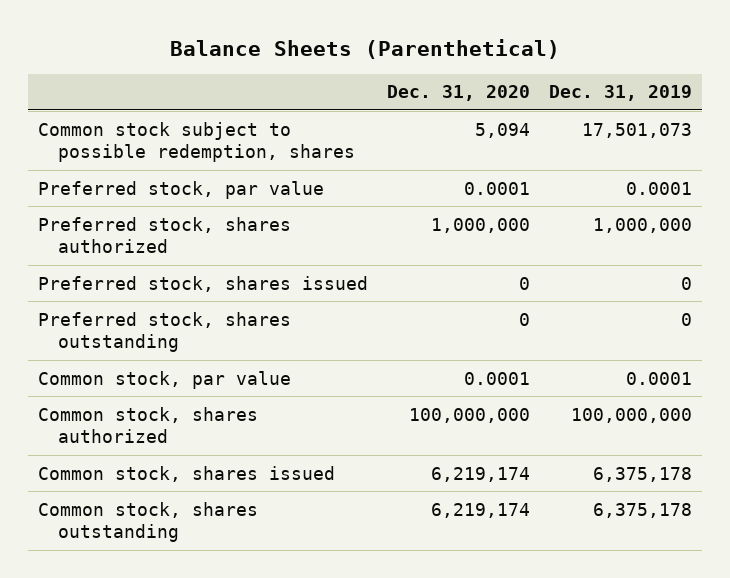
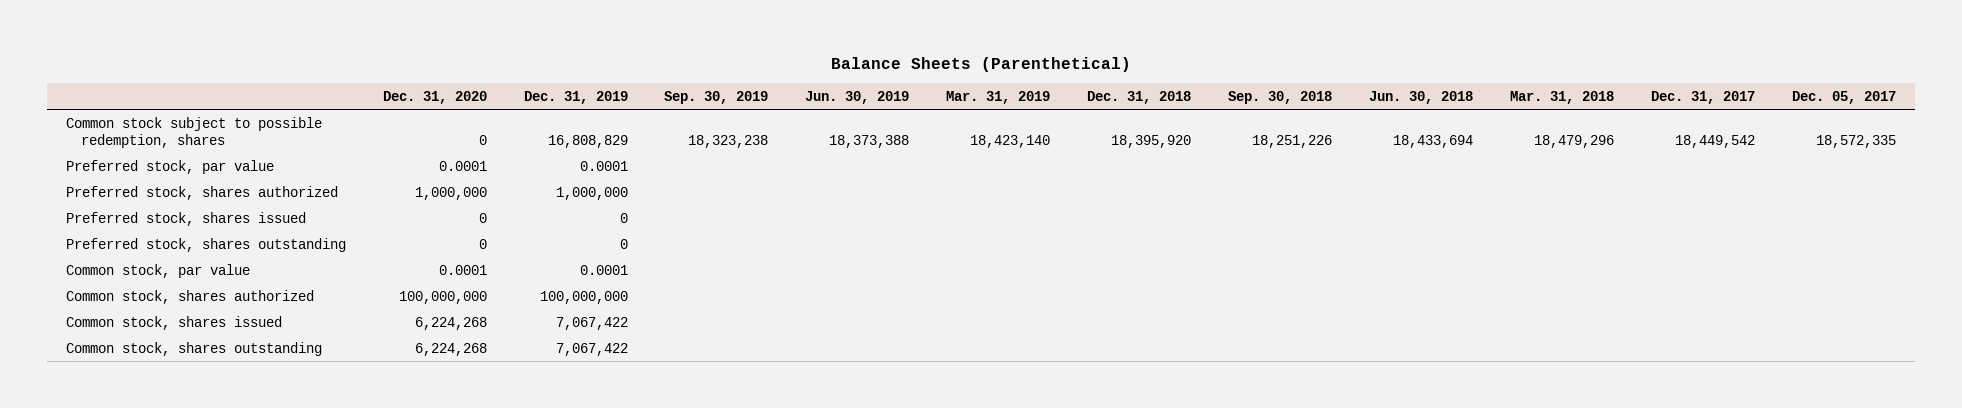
none -> [664,90,769,104] Sep. 30, 2019
none -> [805,90,910,104] Jun. 30, 2019
none -> [946,90,1051,104] Mar. 31, 2019
none -> [1087,90,1192,104] Dec. 31, 2018
none -> [1228,90,1333,104] Sep. 30, 2018
none -> [1369,90,1474,104] Jun. 30, 2018
none -> [1510,90,1615,104] Mar. 31, 2018
none -> [1651,90,1756,104] Dec. 31, 2017
none -> [1792,90,1897,104] Dec. 05, 2017
[474,122,530,138] 5,094 -> [478,134,487,145] 0
[582,122,693,138] 17,501,073 -> [547,134,628,148] 16,808,829
[430,466,530,482] 6,219,174 -> [414,316,487,330] 6,224,268
[593,466,693,482] 6,375,178 -> [555,316,628,330] 7,067,422
[430,502,530,518] 6,219,174 -> [414,342,487,356] 6,224,268
[593,502,693,518] 6,375,178 -> [555,342,628,356] 7,067,422

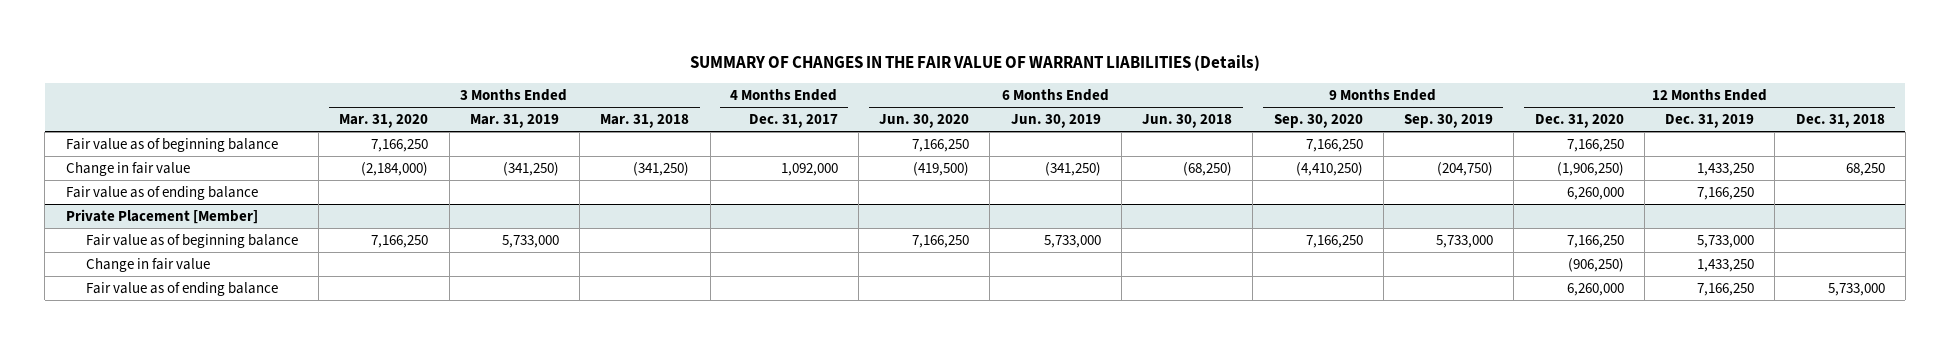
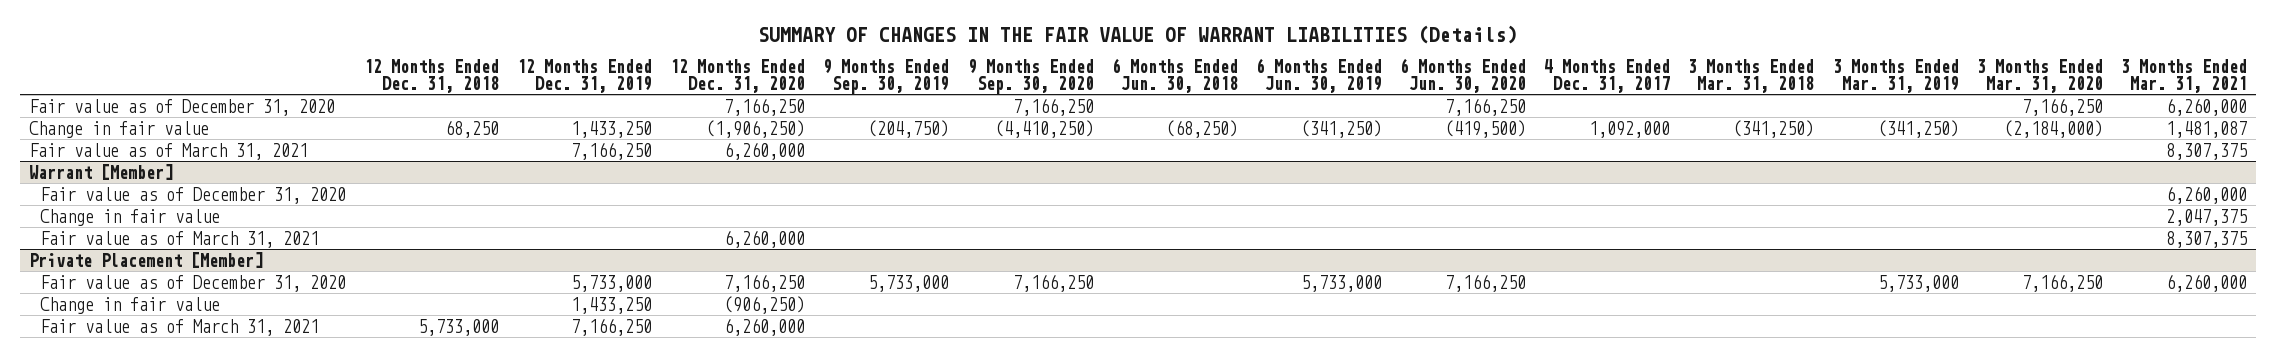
none -> [2120,59,2247,93] 3 Months Ended Mar. 31, 2021
[65,137,278,152] Fair value as of beginning balance -> [29,98,336,116] Fair value as of December 31, 2020
[65,185,258,200] Fair value as of ending balance -> [29,142,309,160] Fair value as of March 31, 2021
none -> [29,163,174,180] Warrant [Member]
none -> [39,186,346,204] Fair value as of December 31, 2020
none -> [39,208,220,226] Change in fair value
none -> [39,230,319,248] Fair value as of March 31, 2021
[85,233,298,248] Fair value as of beginning balance -> [39,274,346,292] Fair value as of December 31, 2020
[85,281,278,296] Fair value as of ending balance -> [39,318,319,336] Fair value as of March 31, 2021

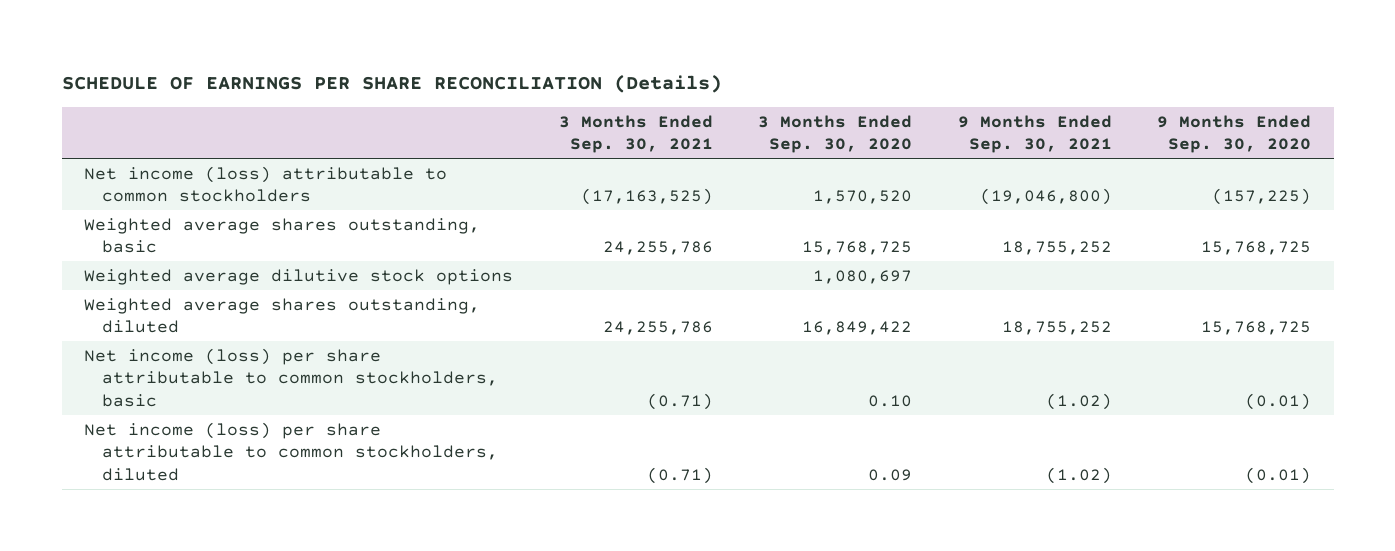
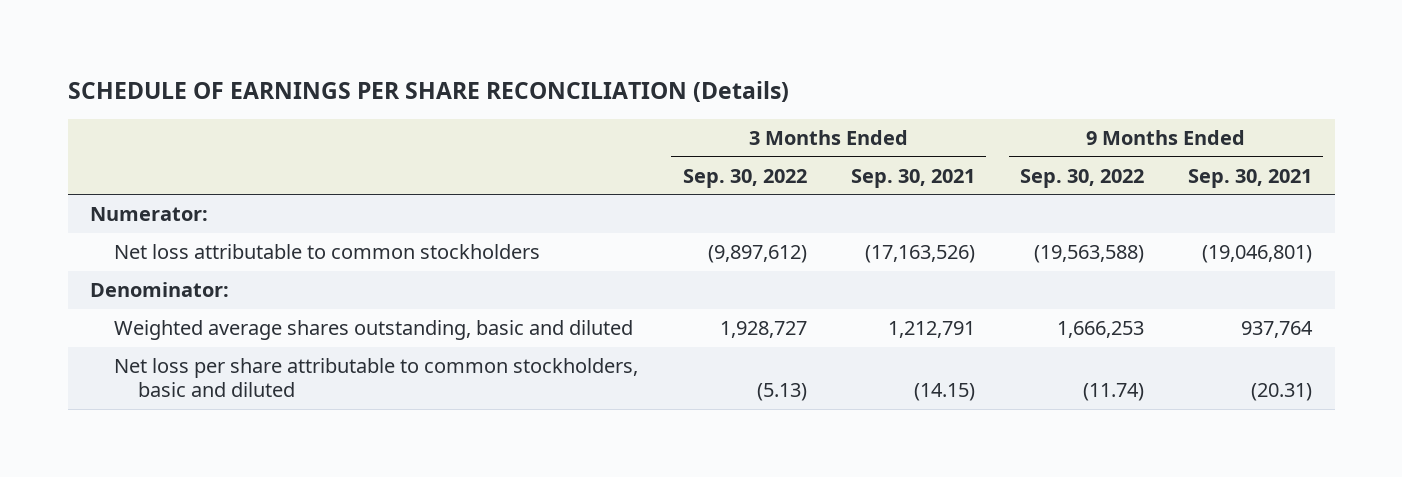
[758,114,913,154] 3 Months Ended Sep. 30, 2020 -> none
[1156,114,1311,154] 9 Months Ended Sep. 30, 2020 -> none
none -> [682,168,807,188] Sep. 30, 2022
none -> [1019,168,1144,188] Sep. 30, 2022
[84,268,514,285] Weighted average dilutive stock options -> none
[84,297,481,334] Weighted average shares outstanding, diluted -> none
[84,421,498,481] Net income (loss) per share attributable to common stockholders, diluted -> none
none -> [89,207,208,222] Numerator:
[84,165,448,203] Net income (loss) attributable to common stockholders -> [113,244,540,260] Net loss attributable to common stockholders
[580,188,713,206] (17,163,525) -> [865,245,976,264] (17,163,526)
[979,188,1112,206] (19,046,800) -> [1202,245,1313,264] (19,046,801)
none -> [89,282,229,298] Denominator:
[84,217,481,254] Weighted average shares outstanding, basic -> [113,320,633,341] Weighted average shares outstanding, basic and diluted
[602,241,713,256] 24,255,786 -> [888,321,976,339] 1,212,791
[1001,241,1112,256] 18,755,252 -> [1241,321,1314,339] 937,764
[84,347,498,407] Net income (loss) per share attributable to common stockholders, basic -> [113,358,638,398] Net loss per share attributable to common stockholders, basic and diluted
[646,392,713,410] (0.71) -> [914,383,976,402] (14.15)
[1045,392,1112,410] (1.02) -> [1251,383,1313,402] (20.31)

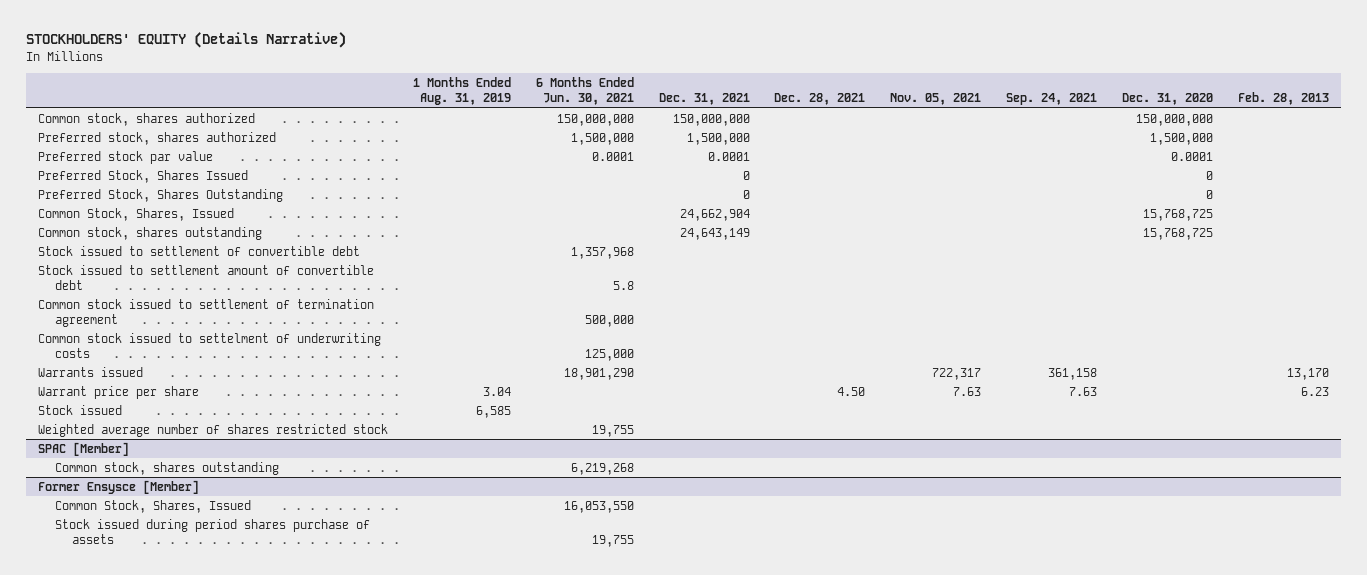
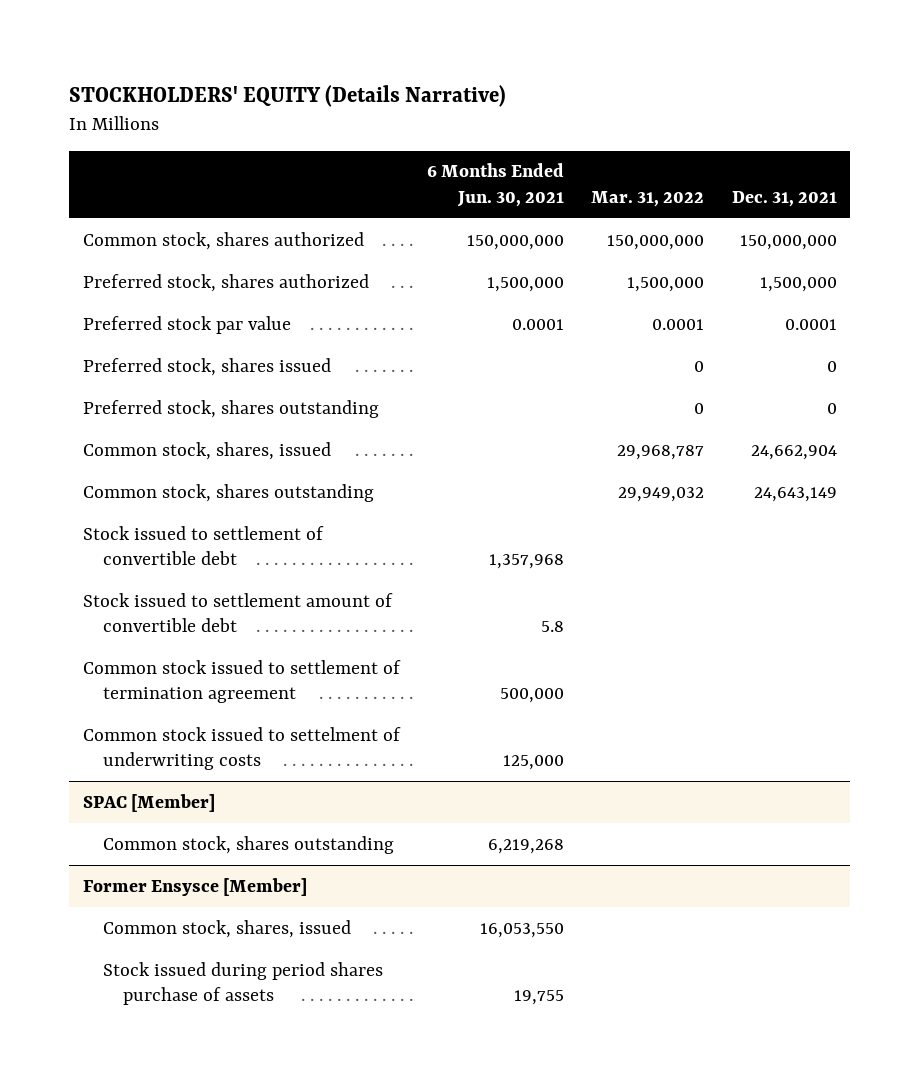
[412,77,511,106] 1 Months Ended Aug. 31, 2019 -> none
[774,93,866,106] Dec. 28, 2021 -> none
[890,93,982,106] Nov. 05, 2021 -> none
[1006,93,1098,106] Sep. 24, 2021 -> none
[1121,93,1213,106] Dec. 31, 2020 -> none
[1237,92,1329,106] Feb. 28, 2013 -> none
none -> [591,190,705,207] Mar. 31, 2022
[37,169,248,183] Preferred Stock, Shares Issued -> [82,357,331,376] Preferred stock, shares issued
[37,188,283,202] Preferred Stock, Shares Outstanding -> [82,399,379,418] Preferred stock, shares outstanding
[37,207,234,221] Common Stock, Shares, Issued -> [82,441,331,460] Common stock, shares, issued
[37,366,143,377] Warrants issued -> none
[37,385,199,399] Warrant price per share -> none
[37,404,122,415] Stock issued -> none
[37,423,388,437] Weighted average number of shares restricted stock -> none
[55,499,252,513] Common Stock, Shares, Issued -> [102,919,351,938] Common stock, shares, issued

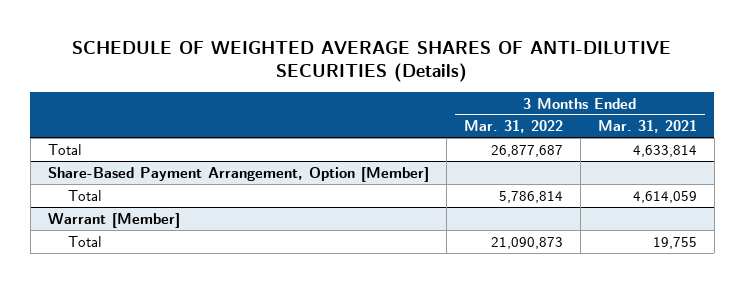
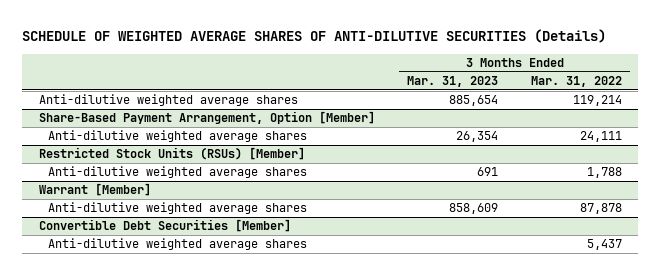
[597,120,697,134] Mar. 31, 2021 -> none
none -> [407,76,499,88] Mar. 31, 2023
[47,143,82,155] Total -> none
none -> [38,94,298,107] Anti-dilutive weighted average shares
[68,189,103,201] Total -> none
none -> [47,130,307,143] Anti-dilutive weighted average shares
none -> [38,147,305,161] Restricted Stock Units (RSUs) [Member]
none -> [47,166,307,179] Anti-dilutive weighted average shares
[68,235,103,247] Total -> none
none -> [47,202,307,215] Anti-dilutive weighted average shares
none -> [38,219,291,233] Convertible Debt Securities [Member]
none -> [47,238,307,251] Anti-dilutive weighted average shares

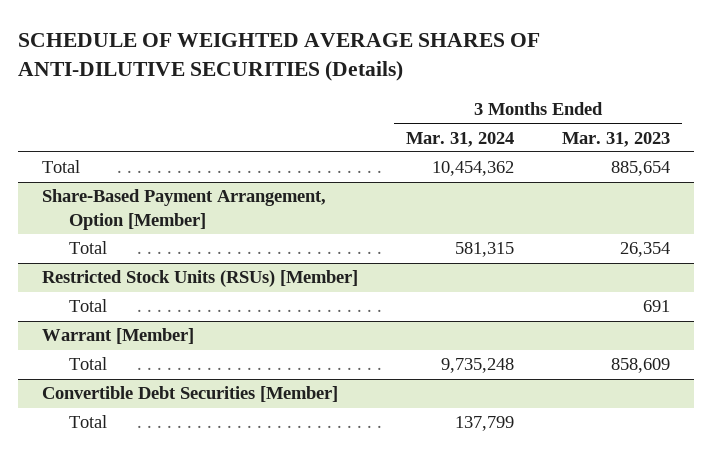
[530,76,622,88] Mar. 31, 2022 -> none
none -> [405,131,514,147] Mar. 31, 2024
[38,94,298,107] Anti-dilutive weighted average shares -> [41,160,80,174] Total
[47,130,307,143] Anti-dilutive weighted average shares -> [69,241,108,255] Total
[47,166,307,179] Anti-dilutive weighted average shares -> [69,299,108,313] Total
[47,202,307,215] Anti-dilutive weighted average shares -> [69,357,108,371] Total
[47,238,307,251] Anti-dilutive weighted average shares -> [69,415,108,429] Total

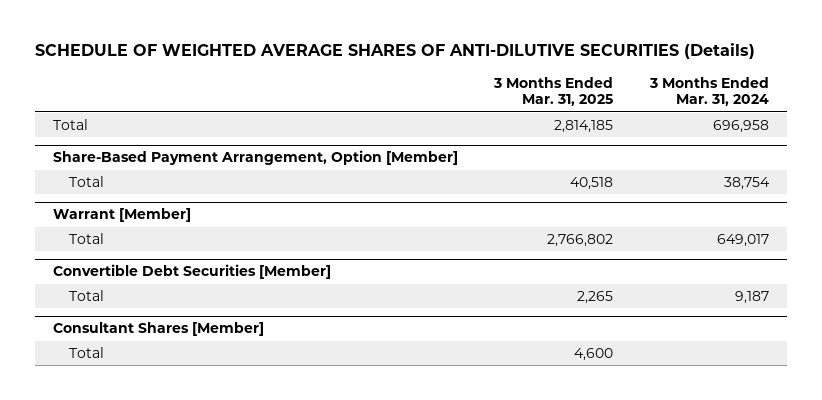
[562,131,671,147] Mar. 31, 2023 -> none
none -> [493,76,614,107] 3 Months Ended Mar. 31, 2025
[431,161,514,177] 10,454,362 -> [712,120,769,134] 696,958
[41,270,358,288] Restricted Stock Units (RSUs) [Member] -> none
[69,299,108,313] Total -> none
[454,242,514,258] 581,315 -> [723,177,770,191] 38,754
[440,358,514,374] 9,735,248 -> [716,234,769,248] 649,017
[454,416,514,432] 137,799 -> [734,291,769,305] 9,187
none -> [52,322,264,337] Consultant Shares [Member]
none -> [68,347,104,359] Total

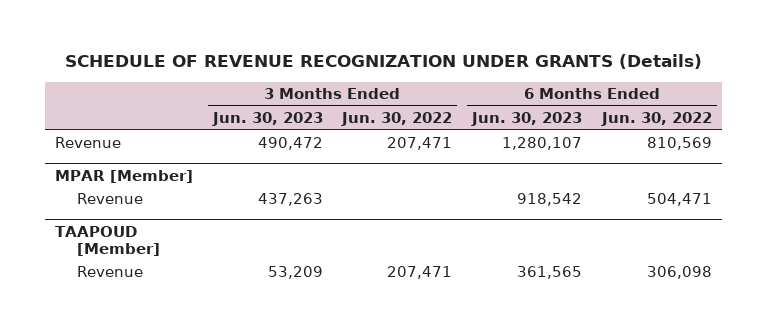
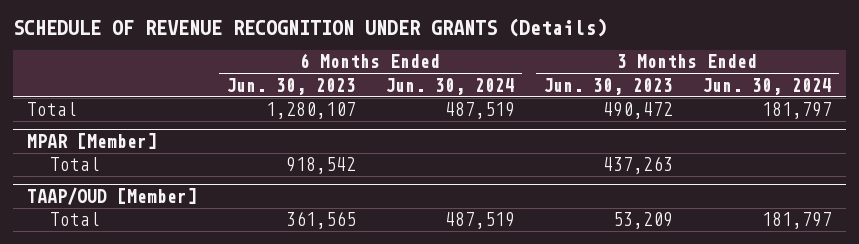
[65,54,703,70] SCHEDULE OF REVENUE RECOGNIZATION UNDER GRANTS (Details) -> [12,18,607,38] SCHEDULE OF REVENUE RECOGNITION UNDER GRANTS (Details)
[341,111,453,126] Jun. 30, 2022 -> none
[600,111,712,126] Jun. 30, 2022 -> none
none -> [384,77,515,95] Jun. 30, 2024
none -> [701,77,832,95] Jun. 30, 2024
[54,137,121,149] Revenue -> [27,102,78,117] Total
[76,193,143,205] Revenue -> [50,157,101,172] Total
[54,225,160,256] TAAPOUD [Member] -> [27,187,198,206] TAAP/OUD [Member]
[76,266,143,278] Revenue -> [50,212,101,227] Total

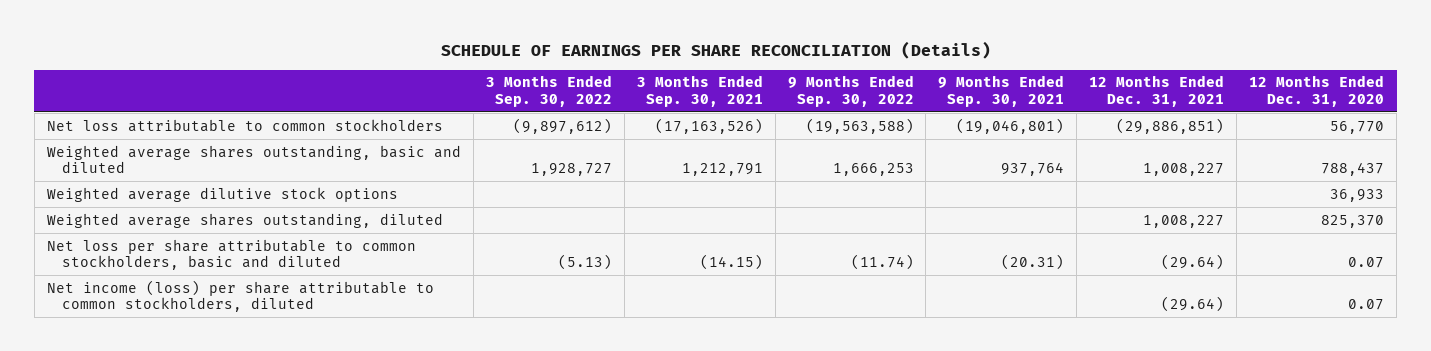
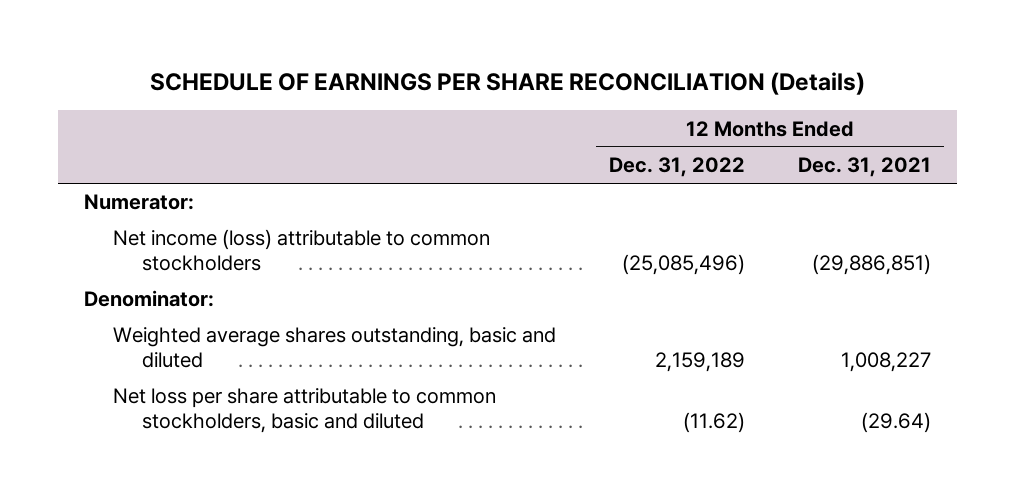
[485,75,612,107] 3 Months Ended Sep. 30, 2022 -> none
[636,75,763,107] 3 Months Ended Sep. 30, 2021 -> none
[787,75,914,107] 9 Months Ended Sep. 30, 2022 -> none
[938,75,1065,107] 9 Months Ended Sep. 30, 2021 -> none
[1249,75,1385,107] 12 Months Ended Dec. 31, 2020 -> none
none -> [608,157,745,178] Dec. 31, 2022
none -> [84,194,195,211] Numerator:
[46,118,443,132] Net loss attributable to common stockholders -> [113,229,491,272] Net income (loss) attributable to common stockholders
none -> [84,290,215,308] Denominator:
[46,186,398,202] Weighted average dilutive stock options -> none
[46,212,443,228] Weighted average shares outstanding, diluted -> none
[46,279,434,313] Net income (loss) per share attributable to common stockholders, diluted -> none

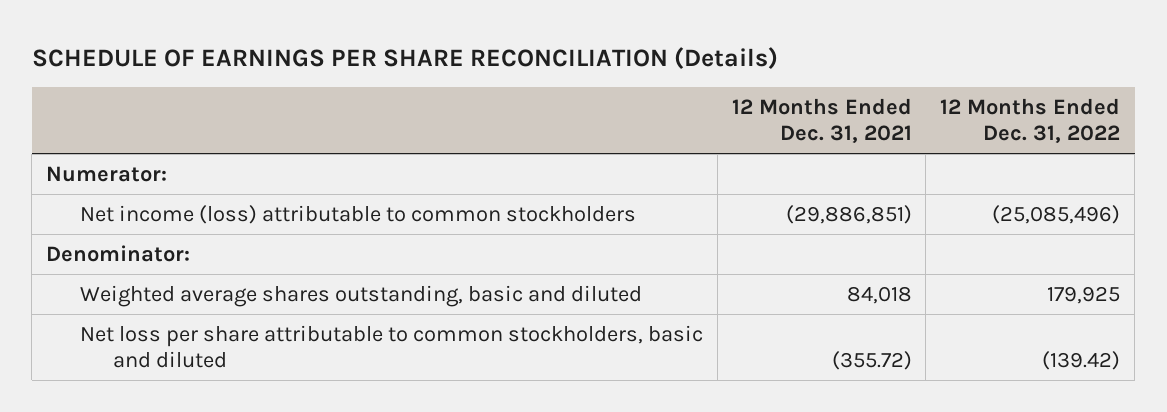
[654,352,745,373] 2,159,189 -> [1047,285,1121,304] 179,925
[840,352,931,373] 1,008,227 -> [846,285,912,304] 84,018
[682,412,745,434] (11.62) -> [1042,350,1121,370] (139.42)
[860,412,931,434] (29.64) -> [831,350,912,370] (355.72)

